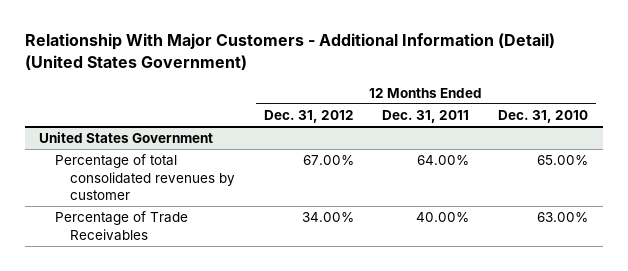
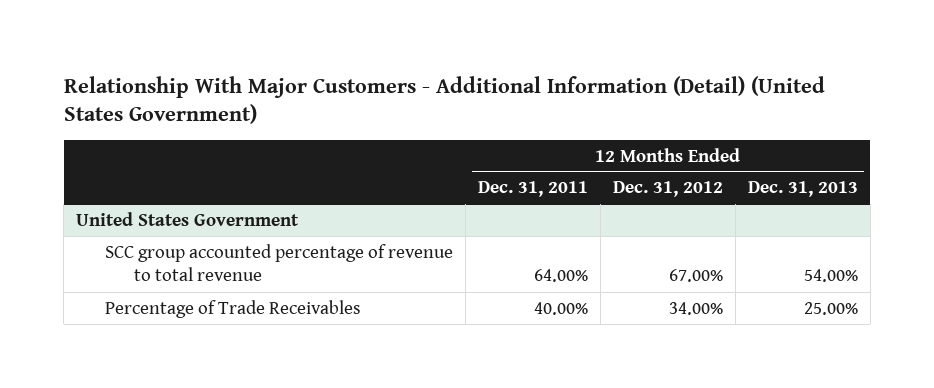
[498,109,589,123] Dec. 31, 2010 -> none
none -> [747,181,858,198] Dec. 31, 2013
[54,154,235,201] Percentage of total consolidated revenues by customer -> [105,243,454,282] SCC group accounted percentage of revenue to total revenue

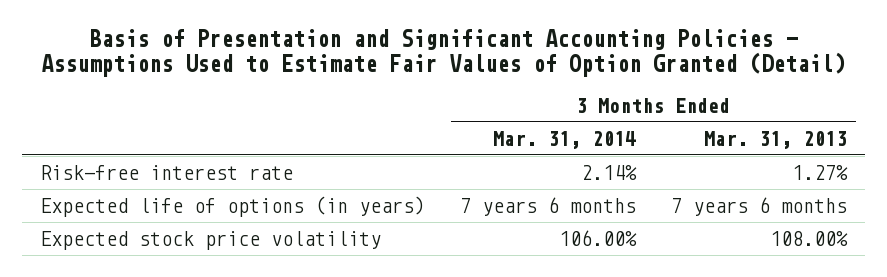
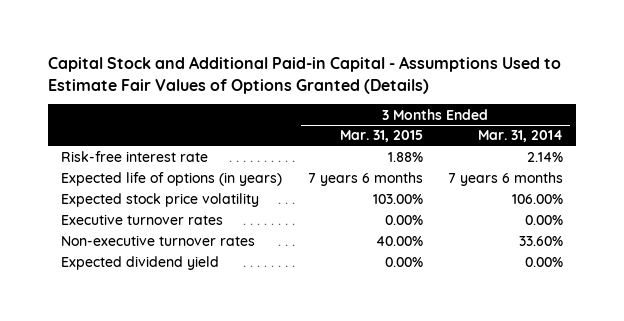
[41,29,846,78] Basis of Presentation and Significant Accounting Policies - Assumptions Used to Estimate Fair Values of Option Granted (Detail) -> [47,56,561,94] Capital Stock and Additional Paid-in Capital - Assumptions Used to Estimate Fair Values of Options Granted (Details)
[704,130,848,149] Mar. 31, 2013 -> none
none -> [339,130,423,143] Mar. 31, 2015
none -> [60,214,223,226] Executive turnover rates
none -> [60,235,255,247] Non-executive turnover rates
none -> [60,256,219,271] Expected dividend yield

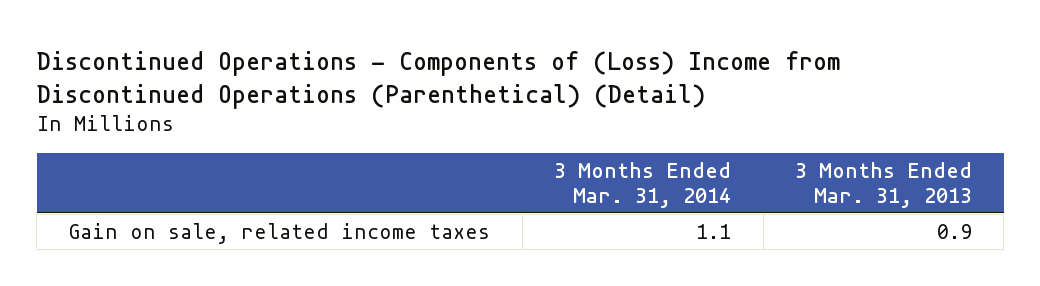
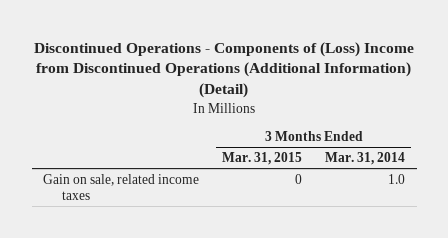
[36,50,840,109] Discontinued Operations - Components of (Loss) Income from Discontinued Operations (Parenthetical) (Detail) -> [34,41,415,99] Discontinued Operations - Components of (Loss) Income from Discontinued Operations (Additional Information) (Detail)
[795,161,973,208] 3 Months Ended Mar. 31, 2013 -> none
none -> [222,151,303,165] Mar. 31, 2015
[696,223,732,239] 1.1 -> [388,173,406,184] 1.0

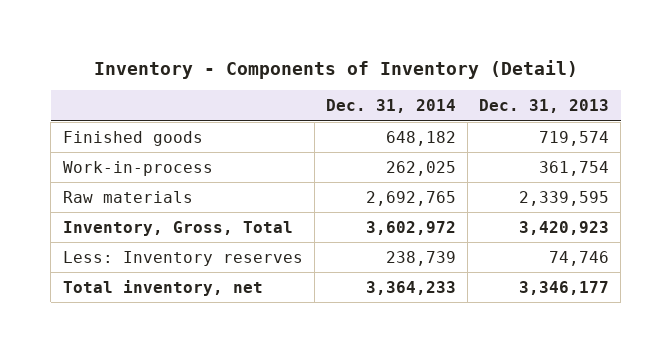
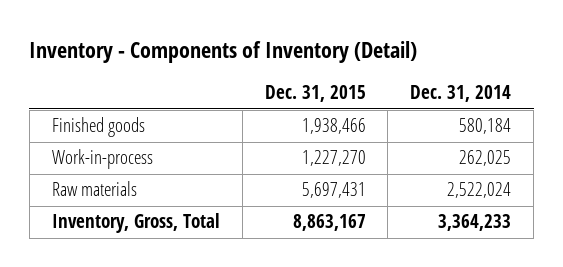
[478,99,609,114] Dec. 31, 2013 -> none
none -> [264,85,366,103] Dec. 31, 2015
[385,130,456,146] 648,182 -> [459,118,512,135] 580,184
[62,250,303,266] Less: Inventory reserves -> none
[62,279,263,296] Total inventory, net -> none
[365,190,456,206] 2,692,765 -> [447,182,512,199] 2,522,024
[365,220,456,235] 3,602,972 -> [438,214,512,232] 3,364,233

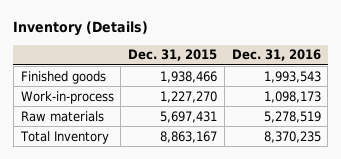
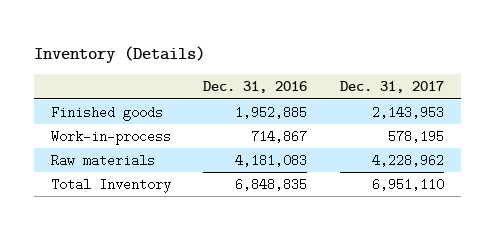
[128,49,218,62] Dec. 31, 2015 -> none
none -> [340,81,445,94] Dec. 31, 2017
[263,70,321,83] 1,993,543 -> [235,106,308,120] 1,952,885
[263,90,321,103] 1,098,173 -> [251,130,308,144] 714,867
[263,110,321,123] 5,278,519 -> [235,154,308,168] 4,181,083
[263,130,321,143] 8,370,235 -> [235,178,308,192] 6,848,835

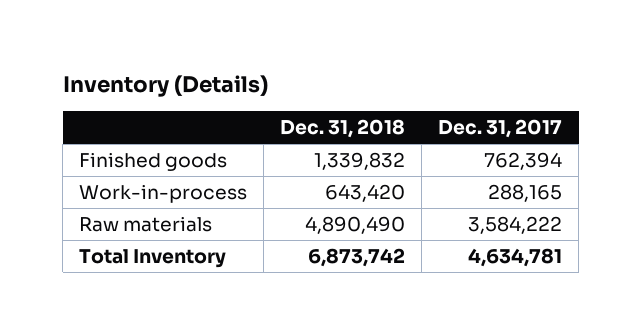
[203,81,308,94] Dec. 31, 2016 -> none
none -> [280,118,406,138] Dec. 31, 2018
[372,106,445,120] 2,143,953 -> [484,152,563,171] 762,394
[388,130,445,144] 578,195 -> [488,184,563,203] 288,165
[372,154,445,168] 4,228,962 -> [468,216,563,235] 3,584,222
[372,178,445,192] 6,951,110 -> [468,248,563,268] 4,634,781

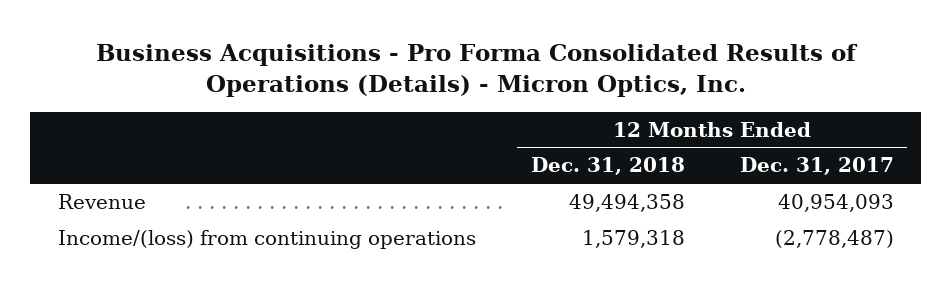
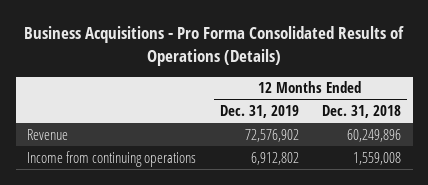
[95,43,858,97] Business Acquisitions - Pro Forma Consolidated Results of Operations (Details) - Micron Optics, Inc. -> [24,25,405,66] Business Acquisitions - Pro Forma Consolidated Results of Operations (Details)
[739,157,894,176] Dec. 31, 2017 -> none
none -> [219,105,299,119] Dec. 31, 2019
[568,194,685,213] 49,494,358 -> [347,128,402,142] 60,249,896
[57,230,476,250] Income/(loss) from continuing operations -> [27,150,197,167] Income from continuing operations
[581,230,685,249] 1,579,318 -> [353,151,402,165] 1,559,008

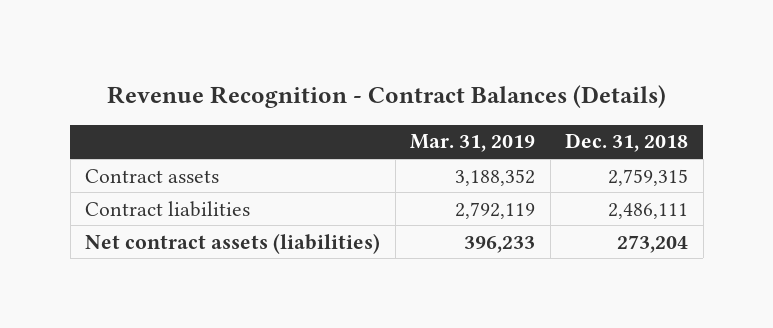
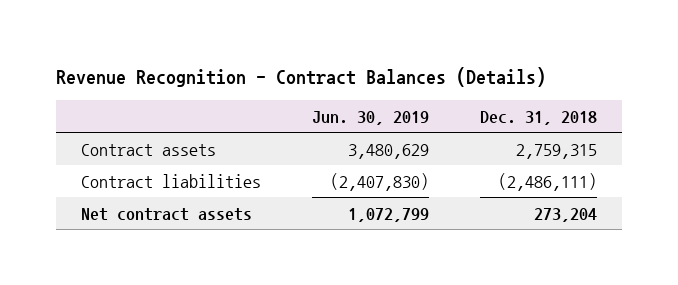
[410,134,536,153] Mar. 31, 2019 -> none
none -> [311,110,429,125] Jun. 30, 2019
[608,202,689,219] 2,486,111 -> [497,172,597,191] (2,486,111)
[85,232,381,254] Net contract assets (liabilities) -> [81,207,253,221] Net contract assets

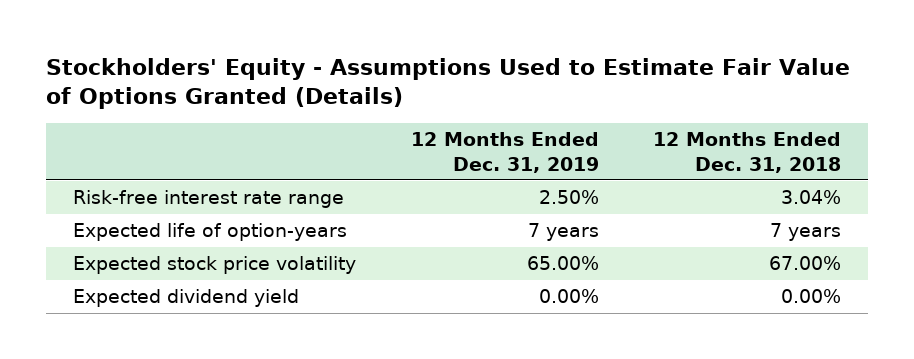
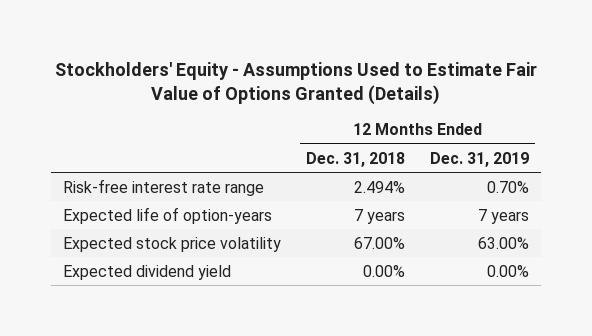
[538,190,599,205] 2.50% -> [487,180,530,193] 0.70%
[780,190,841,205] 3.04% -> [354,180,406,193] 2.494%
[526,256,599,271] 65.00% -> [478,236,530,249] 63.00%

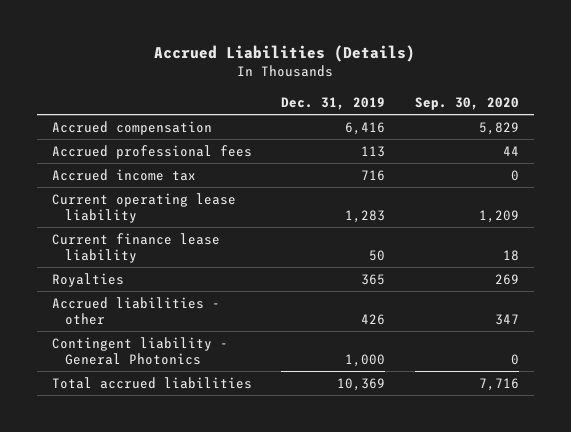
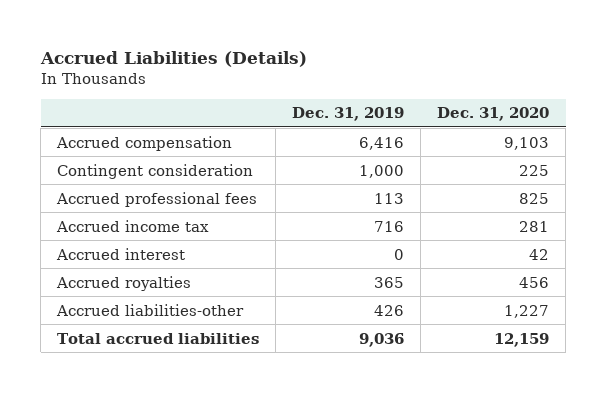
[414,96,519,110] Sep. 30, 2020 -> none
none -> [437,107,550,122] Dec. 31, 2020
none -> [57,163,254,179] Contingent consideration
[51,192,236,223] Current operating lease liability -> none
[51,232,220,263] Current finance lease liability -> none
[51,336,228,365] Contingent liability - General Photonics -> none
none -> [56,247,186,260] Accrued interest
[51,272,124,287] Royalties -> [56,275,192,291] Accrued royalties
[51,296,220,325] Accrued liabilities - other -> [56,303,245,316] Accrued liabilities-other
[337,377,386,391] 10,369 -> [359,332,405,347] 9,036

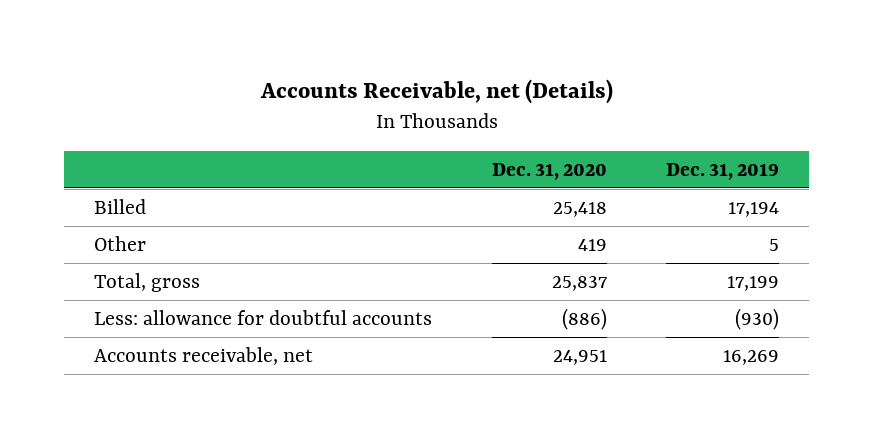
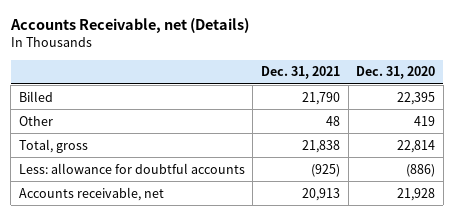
[666,162,780,180] Dec. 31, 2019 -> none
none -> [261,66,341,80] Dec. 31, 2021
[552,201,607,217] 25,418 -> [397,91,436,105] 22,395
[551,275,607,291] 25,837 -> [397,139,436,153] 22,814
[552,349,607,365] 24,951 -> [397,187,436,201] 21,928

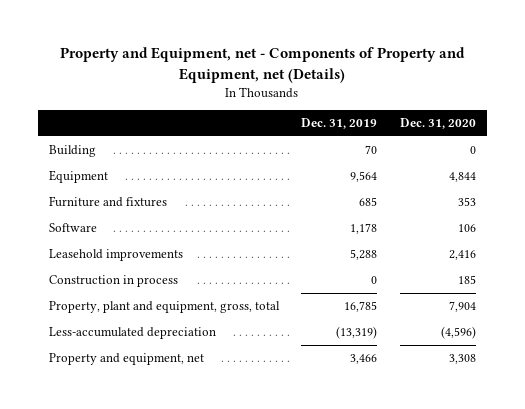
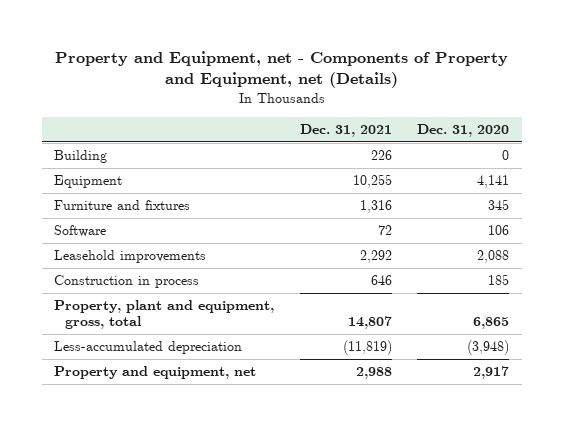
[301,118,378,130] Dec. 31, 2019 -> none
none -> [299,124,392,138] Dec. 31, 2021
[448,172,476,183] 4,844 -> [477,175,510,189] 4,141
[457,197,476,207] 353 -> [488,199,510,211] 345
[448,250,476,261] 2,416 -> [477,250,510,264] 2,088
[448,301,476,313] 7,904 -> [473,317,510,330] 6,865
[440,326,476,340] (4,596) -> [467,340,510,356] (3,948)
[448,354,476,365] 3,308 -> [473,366,510,380] 2,917

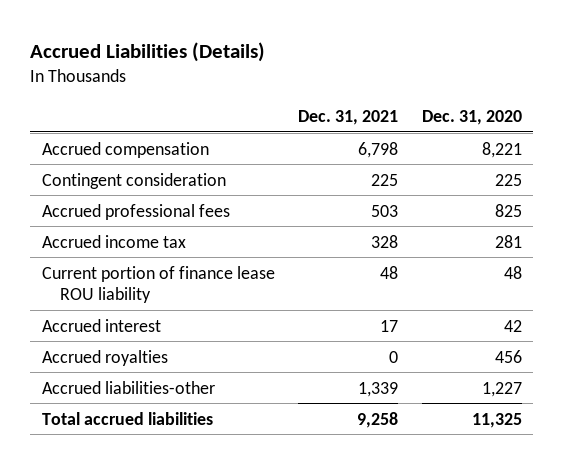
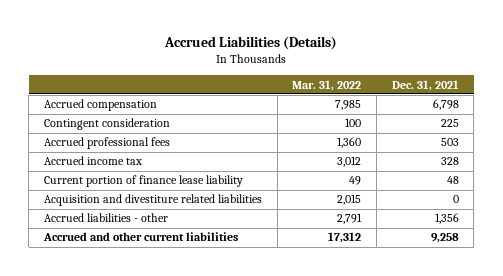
[421,110,522,126] Dec. 31, 2020 -> none
none -> [292,79,362,91] Mar. 31, 2022
[41,318,161,332] Accrued interest -> none
[41,349,168,366] Accrued royalties -> none
[41,265,275,304] Current portion of finance lease ROU liability -> [44,175,244,188] Current portion of finance lease liability
none -> [44,194,263,207] Acquisition and divestiture related liabilities
[41,380,215,394] Accrued liabilities-other -> [44,213,169,223] Accrued liabilities - other
[358,381,399,397] 1,339 -> [434,213,459,225] 1,356
[41,411,213,425] Total accrued liabilities -> [43,232,239,242] Accrued and other current liabilities

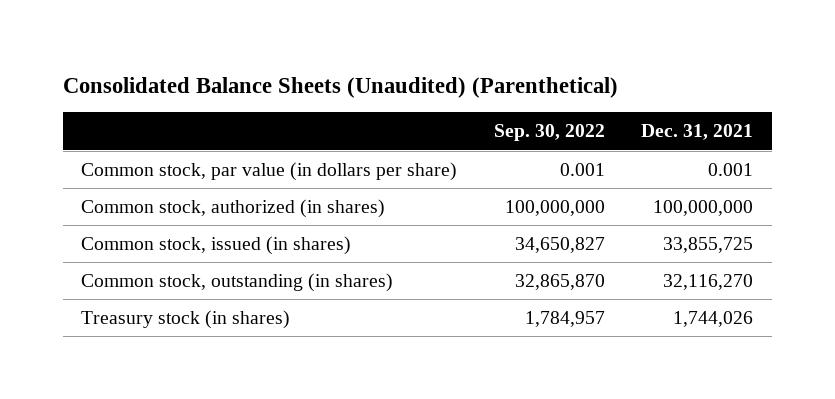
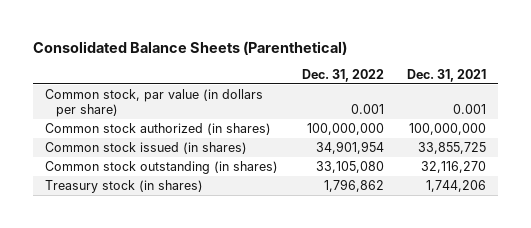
[62,76,618,98] Consolidated Balance Sheets (Unaudited) (Parenthetical) -> [33,40,348,55] Consolidated Balance Sheets (Parenthetical)
[493,124,605,142] Sep. 30, 2022 -> none
none -> [301,69,384,83] Dec. 31, 2022
[81,199,386,219] Common stock, authorized (in shares) -> [45,122,272,135] Common stock authorized (in shares)
[81,236,352,256] Common stock, issued (in shares) -> [45,141,248,154] Common stock issued (in shares)
[81,273,394,293] Common stock, outstanding (in shares) -> [45,160,279,174] Common stock outstanding (in shares)
[673,311,754,328] 1,744,026 -> [426,179,487,192] 1,744,206

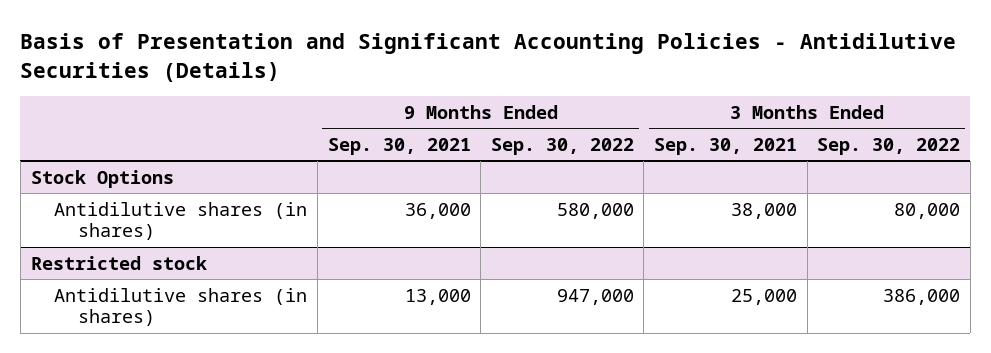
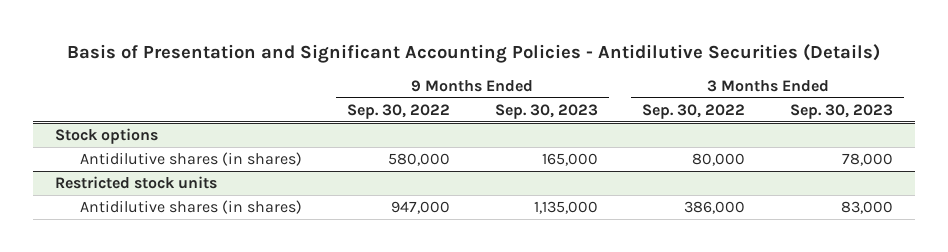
[327,137,471,155] Sep. 30, 2021 -> none
[653,137,797,155] Sep. 30, 2021 -> none
none -> [494,103,598,119] Sep. 30, 2023
none -> [789,103,893,119] Sep. 30, 2023
[30,169,174,188] Stock Options -> [55,128,159,145] Stock options
[30,255,207,270] Restricted stock -> [55,176,218,190] Restricted stock units

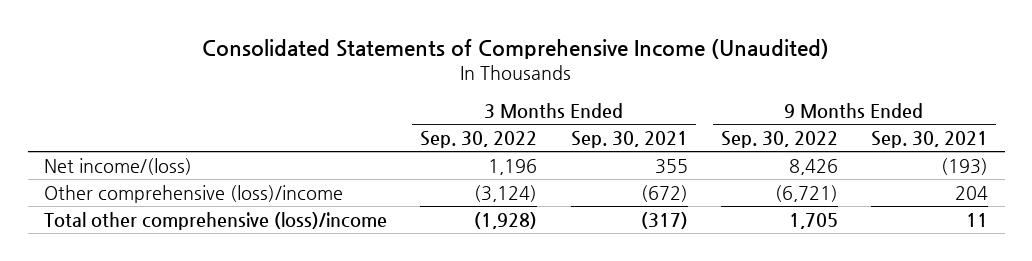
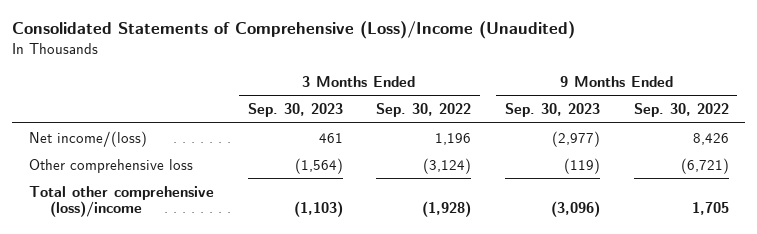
[202,39,830,60] Consolidated Statements of Comprehensive Income (Unaudited) -> [12,21,576,40] Consolidated Statements of Comprehensive (Loss)/Income (Unaudited)
[570,131,688,149] Sep. 30, 2021 -> none
[870,131,988,149] Sep. 30, 2021 -> none
none -> [247,103,343,118] Sep. 30, 2023
none -> [504,103,600,118] Sep. 30, 2023
[44,184,344,203] Other comprehensive (loss)/income -> [28,158,193,173] Other comprehensive loss

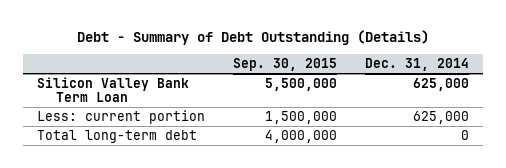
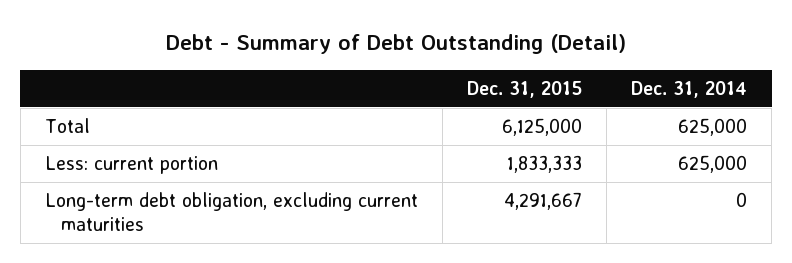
[76,29,429,45] Debt - Summary of Debt Outstanding (Details) -> [166,34,627,55] Debt - Summary of Debt Outstanding (Detail)
[232,58,337,72] Sep. 30, 2015 -> none
none -> [467,80,583,98] Dec. 31, 2015
[36,77,189,103] Silicon Valley Bank Term Loan -> [44,118,90,134] Total
[36,130,197,144] Total long-term debt -> [44,192,418,231] Long-term debt obligation, excluding current maturities

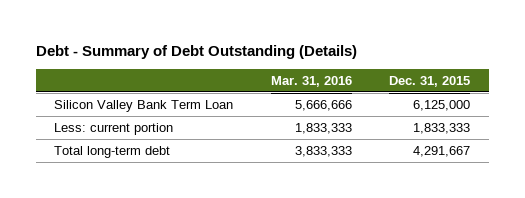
[166,34,627,55] Debt - Summary of Debt Outstanding (Detail) -> [35,44,357,59] Debt - Summary of Debt Outstanding (Details)
[631,80,748,98] Dec. 31, 2014 -> none
none -> [270,75,352,87] Mar. 31, 2016
[44,118,90,134] Total -> [54,100,234,113] Silicon Valley Bank Term Loan
[44,192,418,231] Long-term debt obligation, excluding current maturities -> [54,146,171,159] Total long-term debt

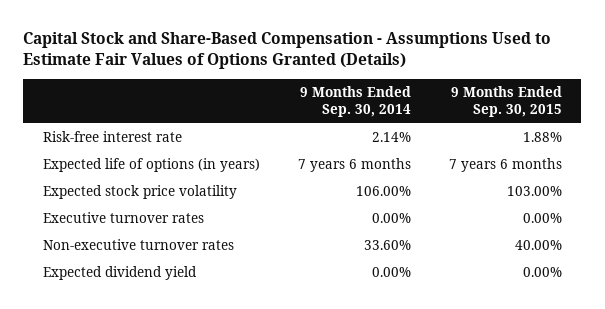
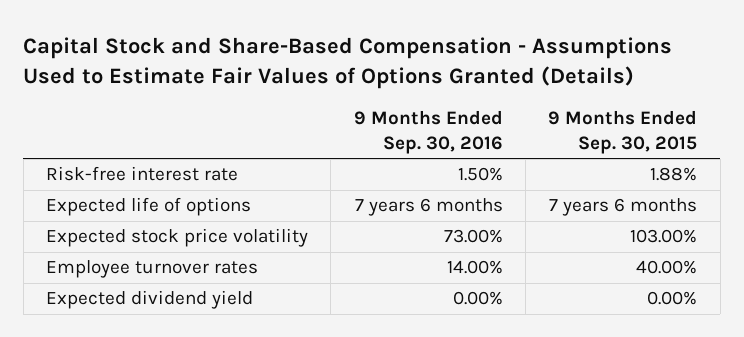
[299,86,411,118] 9 Months Ended Sep. 30, 2014 -> none
none -> [353,109,503,154] 9 Months Ended Sep. 30, 2016
[42,158,260,173] Expected life of options (in years) -> [46,197,252,217] Expected life of options
[42,212,204,224] Executive turnover rates -> none
[42,239,234,251] Non-executive turnover rates -> [46,260,259,279] Employee turnover rates

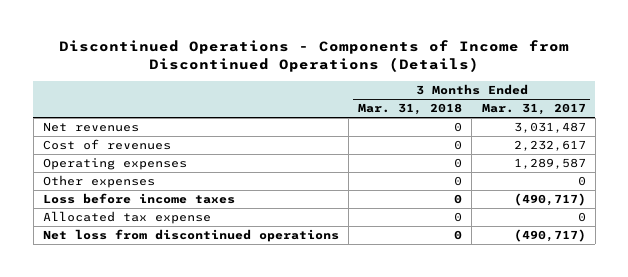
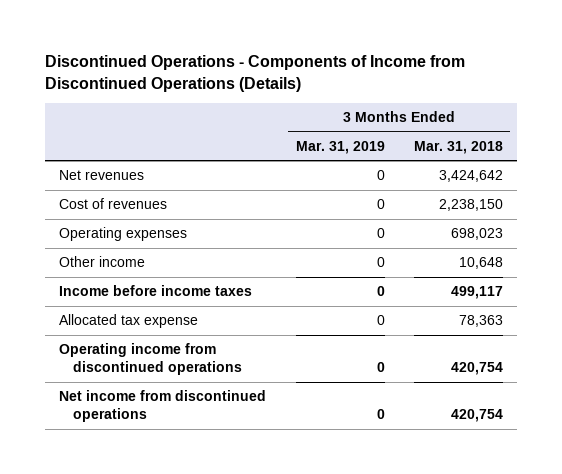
[481,103,586,116] Mar. 31, 2017 -> none
none -> [295,140,385,154] Mar. 31, 2019
[42,175,155,189] Other expenses -> none
[454,122,463,133] 0 -> [438,170,503,183] 3,424,642
[454,140,463,151] 0 -> [438,199,503,212] 2,238,150
[454,158,463,169] 0 -> [450,228,503,241] 698,023
none -> [59,256,146,268] Other income
[42,193,235,205] Loss before income taxes -> [59,285,253,297] Income before income taxes
[454,194,463,205] 0 -> [450,286,503,300] 499,117
[454,212,463,223] 0 -> [458,315,503,328] 78,363
none -> [59,343,242,376] Operating income from discontinued operations
[42,229,339,243] Net loss from discontinued operations -> [59,390,267,423] Net income from discontinued operations
[454,230,463,241] 0 -> [450,409,503,423] 420,754

